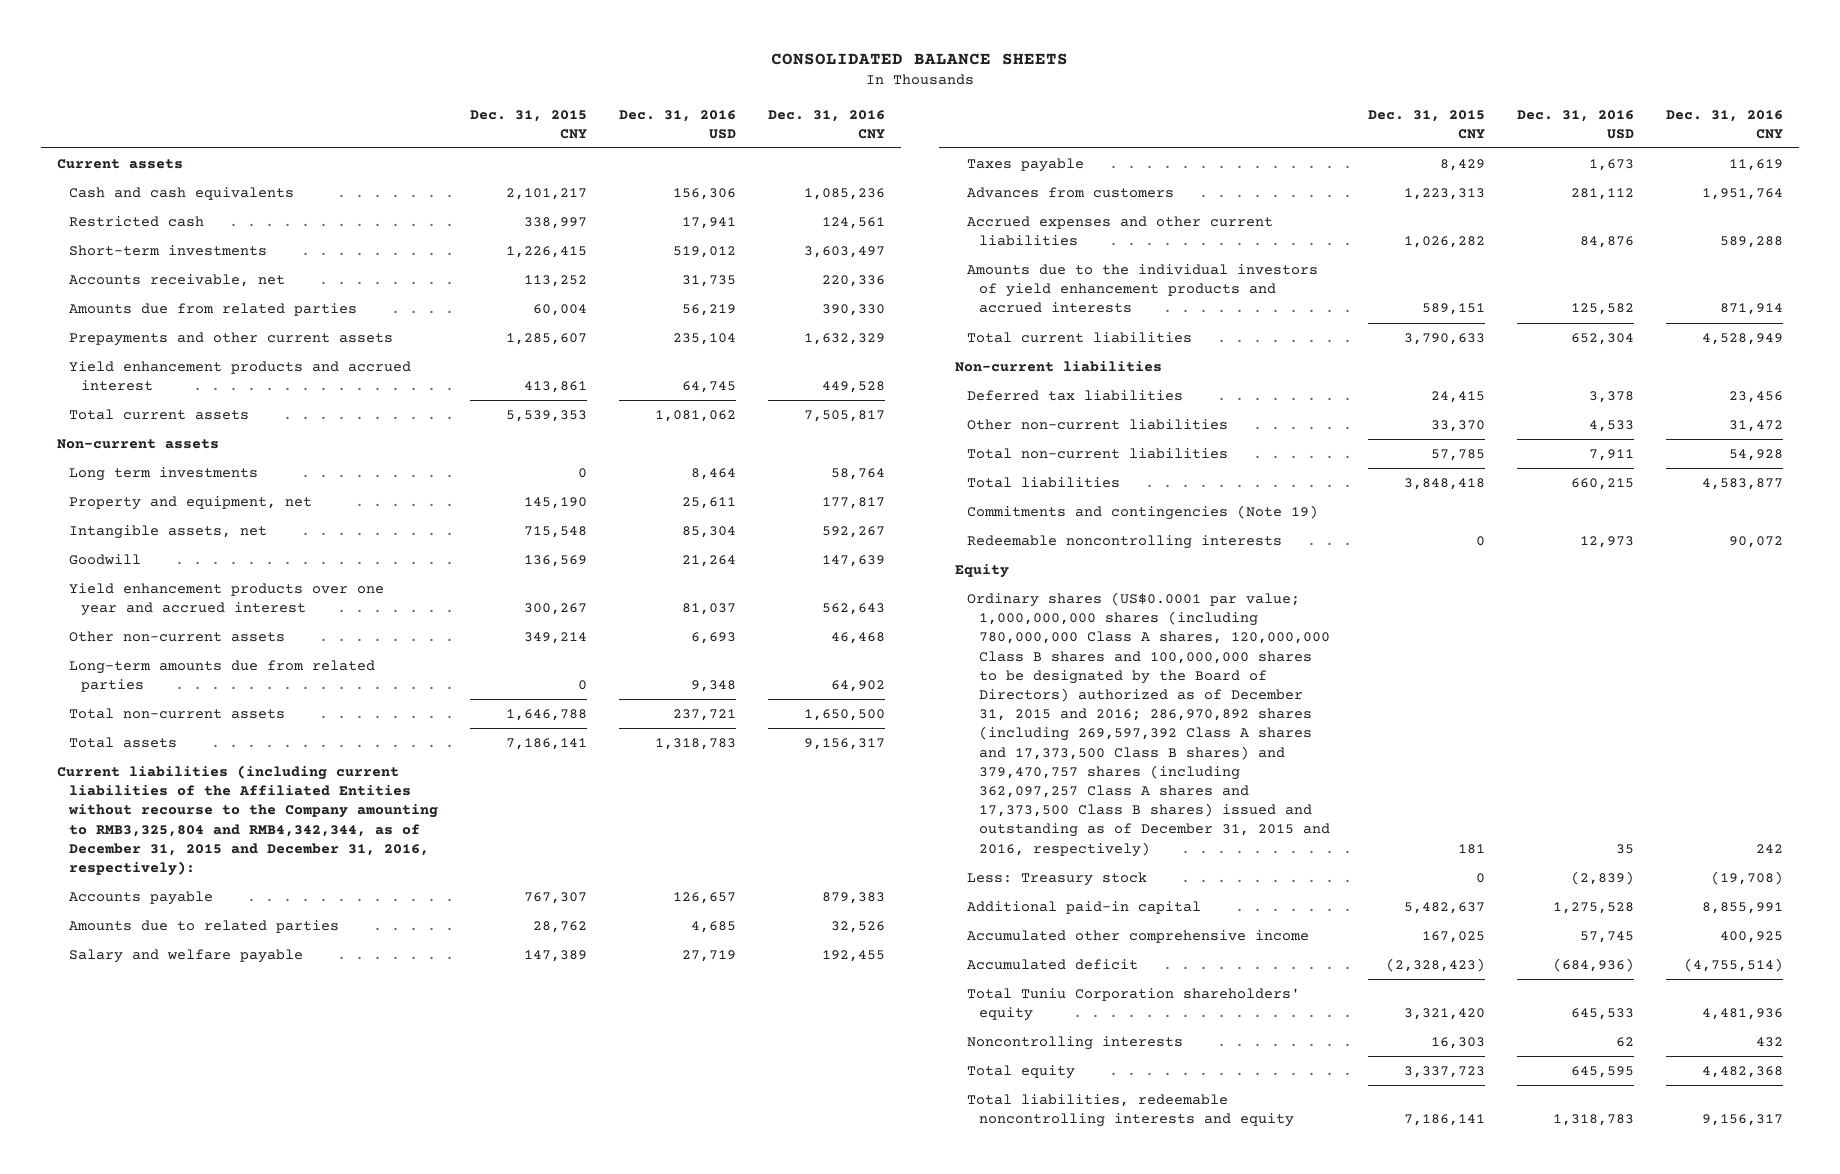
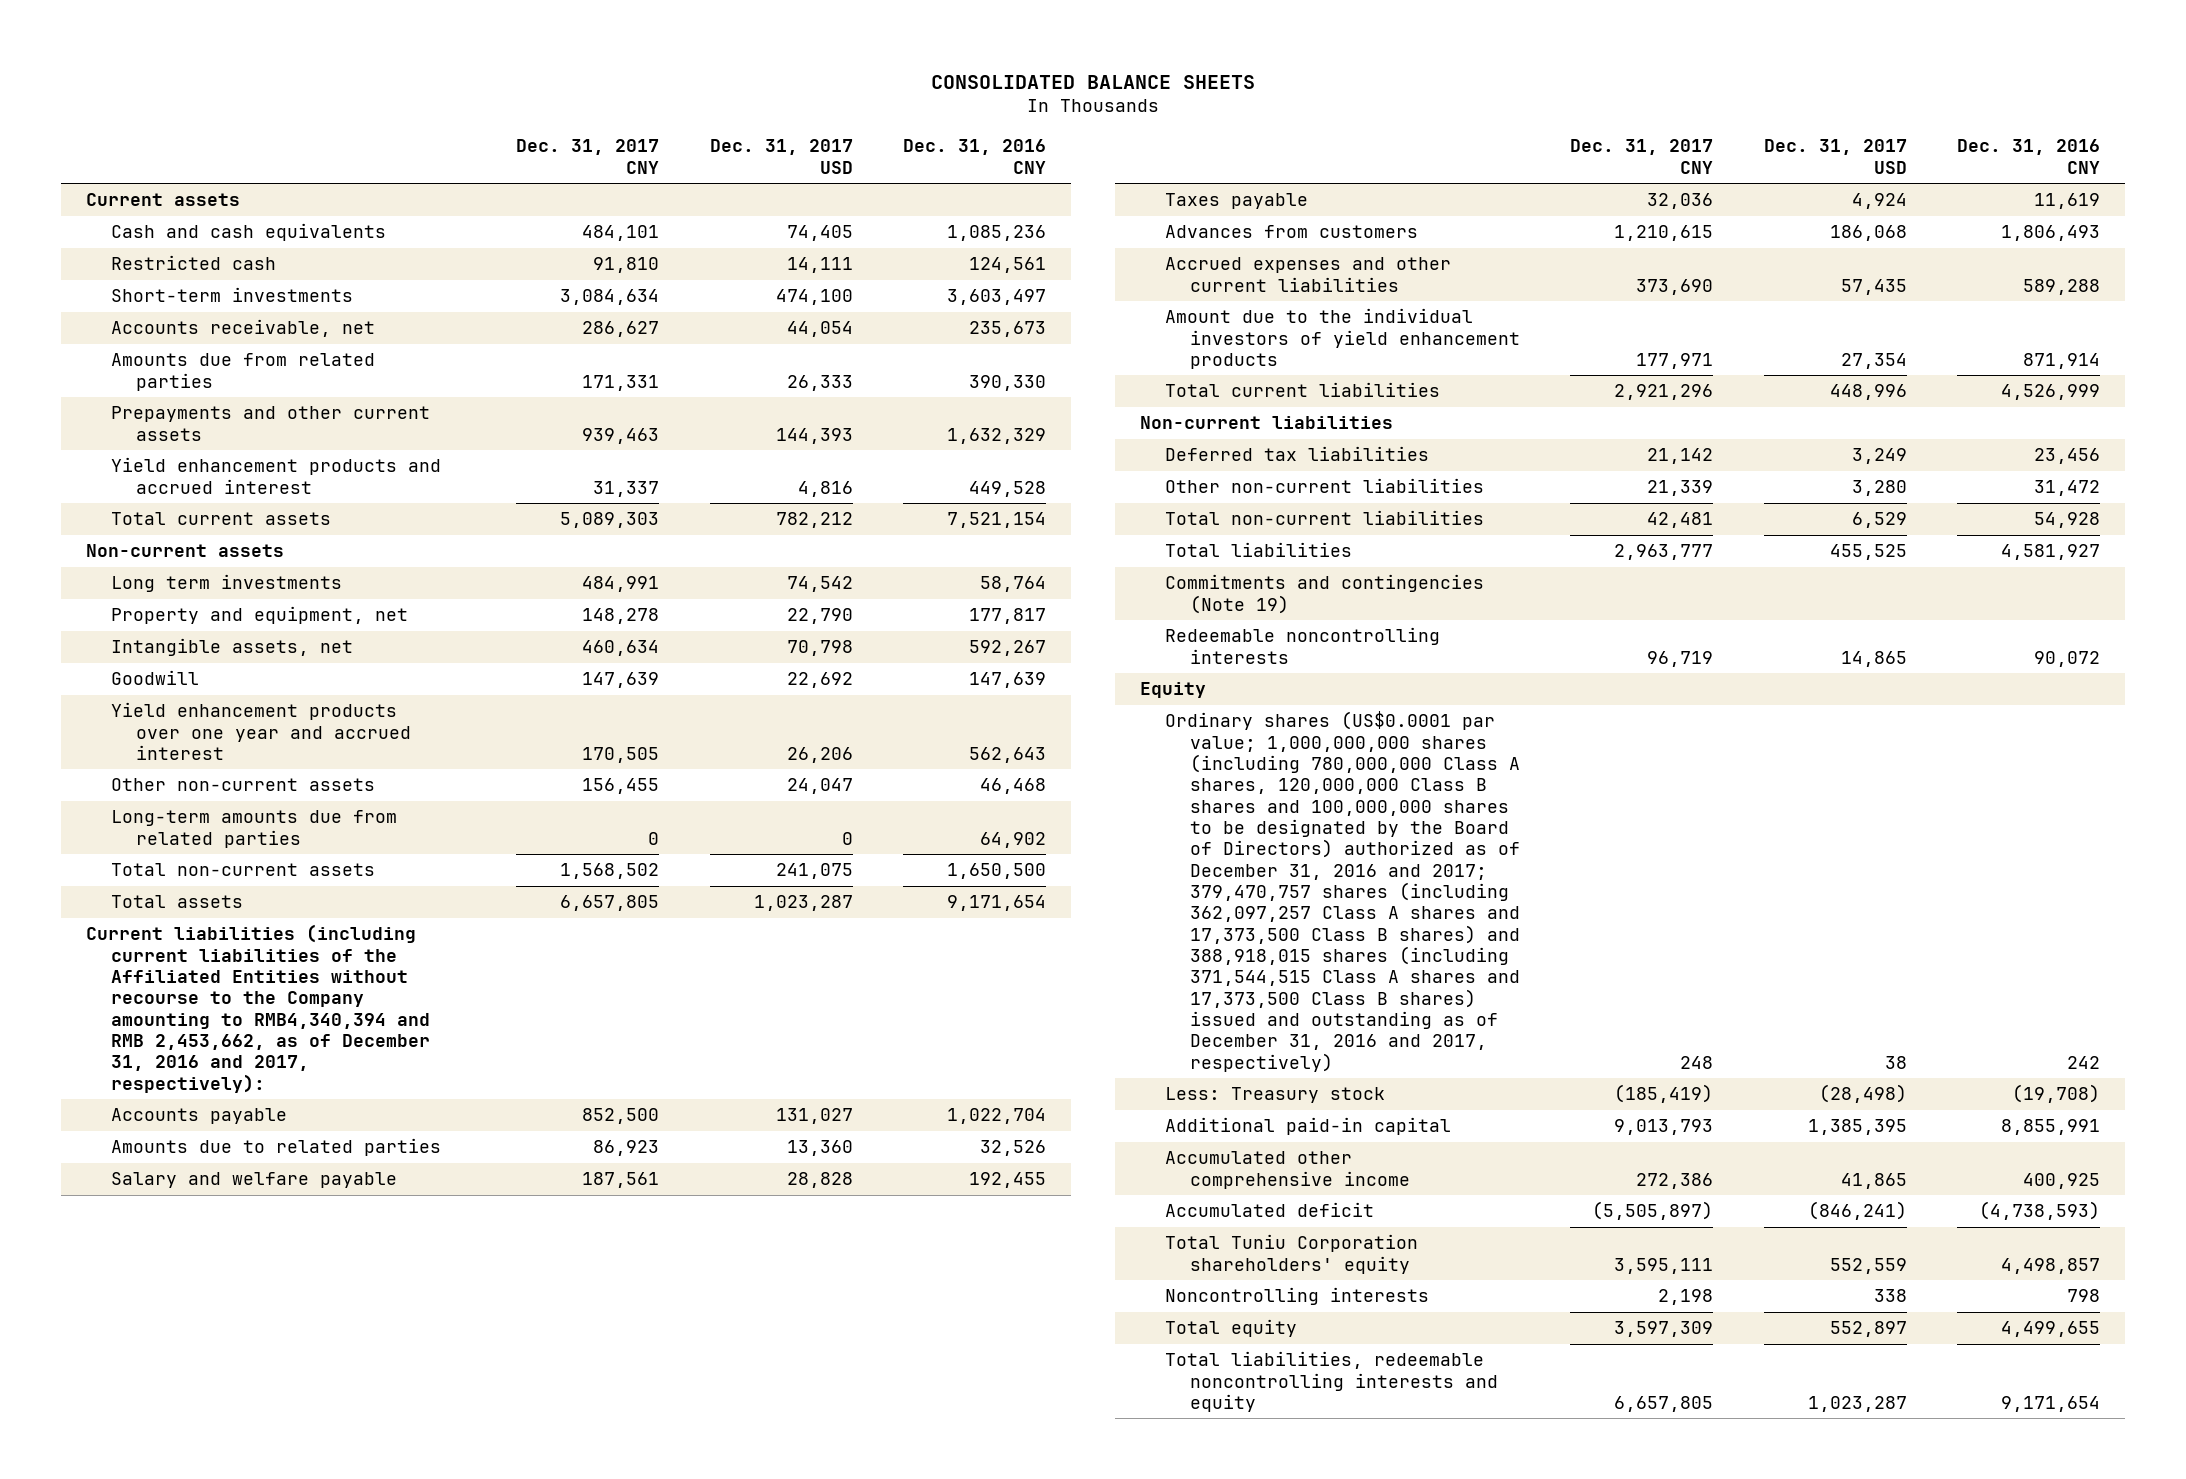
[469,109,587,139] Dec. 31, 2015 CNY -> none
[618,109,736,139] Dec. 31, 2016 USD -> none
none -> [516,139,660,174] Dec. 31, 2017 CNY
none -> [709,139,853,174] Dec. 31, 2017 USD
[821,275,885,288] 220,336 -> [968,321,1046,338] 235,673
[803,410,885,423] 7,505,817 -> [946,512,1046,529] 7,521,154
[803,738,885,751] 9,156,317 -> [946,895,1046,912] 9,171,654
[56,765,438,877] Current liabilities (including current liabilities of the Affiliated Entities without recourse to the Company amounting to RMB3,325,804 and RMB4,342,344, as of December 31, 2015 and December 31, 2016, respectively): -> [86,924,431,1093] Current liabilities (including current liabilities of the Affiliated Entities without recourse to the Company amounting to RMB4,340,394 and RMB 2,453,662, as of December 31, 2016 and 2017, respectively):
[821,892,885,905] 879,383 -> [946,1108,1046,1125] 1,022,704
[1702,188,1784,201] 1,951,764 -> [2000,225,2100,242] 1,806,493
[967,264,1319,314] Amounts due to the individual investors of yield enhancement products and accrued interests -> [1165,308,1520,370] Amount due to the individual investors of yield enhancement products
[1702,333,1784,346] 4,528,949 -> [2000,384,2100,401] 4,526,999
[1702,478,1784,491] 4,583,877 -> [2000,544,2100,561] 4,581,927
[967,592,1331,857] Ordinary shares (US$0.0001 par value; 1,000,000,000 shares (including 780,000,000 Class A shares, 120,000,000 Class B shares and 100,000,000 shares to be designated by the Board of Directors) authorized as of December 31, 2015 and 2016; 286,970,892 shares (including 269,597,392 Class A shares and 17,373,500 Class B shares) and 379,470,757 shares (including 362,097,257 Class A shares and 17,373,500 Class B shares) issued and outstanding as of December 31, 2015 and 2016, respectively) -> [1165,711,1520,1072] Ordinary shares (US$0.0001 par value; 1,000,000,000 shares (including 780,000,000 Class A shares, 120,000,000 Class B shares and 100,000,000 shares to be designated by the Board of Directors) authorized as of December 31, 2016 and 2017; 379,470,757 shares (including 362,097,257 Class A shares and 17,373,500 Class B shares) and 388,918,015 shares (including 371,544,515 Class A shares and 17,373,500 Class B shares) issued and outstanding as of December 31, 2016 and 2017, respectively)
[1684,958,1784,973] (4,755,514) -> [1978,1201,2100,1221] (4,738,593)
[1702,1008,1784,1021] 4,481,936 -> [2000,1257,2100,1274] 4,498,857
[1756,1037,1784,1048] 432 -> [2066,1289,2100,1303] 798
[1702,1066,1784,1079] 4,482,368 -> [2000,1321,2100,1338] 4,499,655
[1702,1114,1784,1127] 9,156,317 -> [2000,1396,2100,1413] 9,171,654

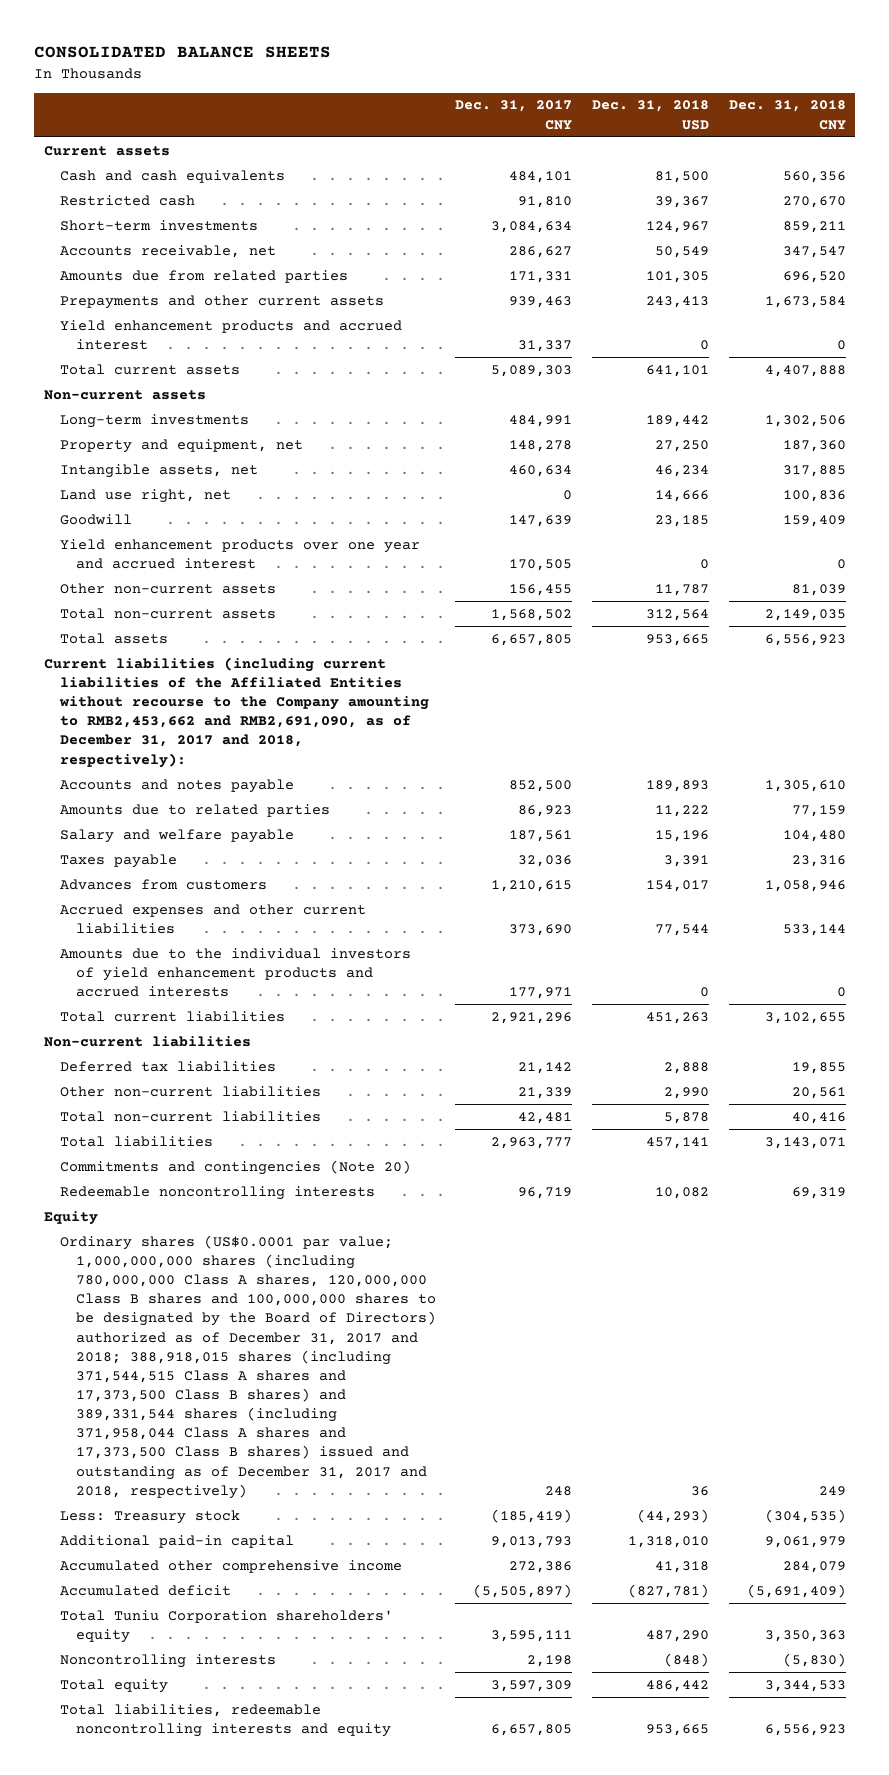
[709,139,853,174] Dec. 31, 2017 USD -> none
[902,139,1046,174] Dec. 31, 2016 CNY -> none
none -> [591,100,709,130] Dec. 31, 2018 USD
none -> [728,100,846,130] Dec. 31, 2018 CNY
[111,574,343,593] Long term investments -> [59,413,249,428] Long-term investments
none -> [59,488,231,503] Land use right, net
[111,810,398,848] Long-term amounts due from related parties -> none
[86,924,431,1093] Current liabilities (including current liabilities of the Affiliated Entities without recourse to the Company amounting to RMB4,340,394 and RMB 2,453,662, as of December 31, 2016 and 2017, respectively): -> [43,656,429,768] Current liabilities (including current liabilities of the Affiliated Entities without recourse to the Company amounting to RMB2,453,662 and RMB2,691,090, as of December 31, 2017 and 2018, respectively):
[111,1108,288,1125] Accounts payable -> [59,778,294,793] Accounts and notes payable
[1165,308,1520,370] Amount due to the individual investors of yield enhancement products -> [59,947,411,998] Amounts due to the individual investors of yield enhancement products and accrued interests
[1165,574,1485,614] Commitments and contingencies (Note 19) -> [59,1159,411,1175] Commitments and contingencies (Note 20)
[1165,711,1520,1072] Ordinary shares (US$0.0001 par value; 1,000,000,000 shares (including 780,000,000 Class A shares, 120,000,000 Class B shares and 100,000,000 shares to be designated by the Board of Directors) authorized as of December 31, 2016 and 2017; 379,470,757 shares (including 362,097,257 Class A shares and 17,373,500 Class B shares) and 388,918,015 shares (including 371,544,515 Class A shares and 17,373,500 Class B shares) issued and outstanding as of December 31, 2016 and 2017, respectively) -> [59,1234,436,1499] Ordinary shares (US$0.0001 par value; 1,000,000,000 shares (including 780,000,000 Class A shares, 120,000,000 Class B shares and 100,000,000 shares to be designated by the Board of Directors) authorized as of December 31, 2017 and 2018; 388,918,015 shares (including 371,544,515 Class A shares and 17,373,500 Class B shares) and 389,331,544 shares (including 371,958,044 Class A shares and 17,373,500 Class B shares) issued and outstanding as of December 31, 2017 and 2018, respectively)

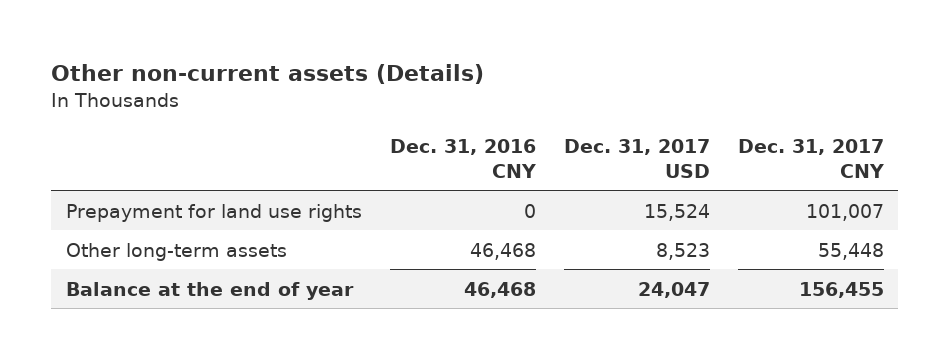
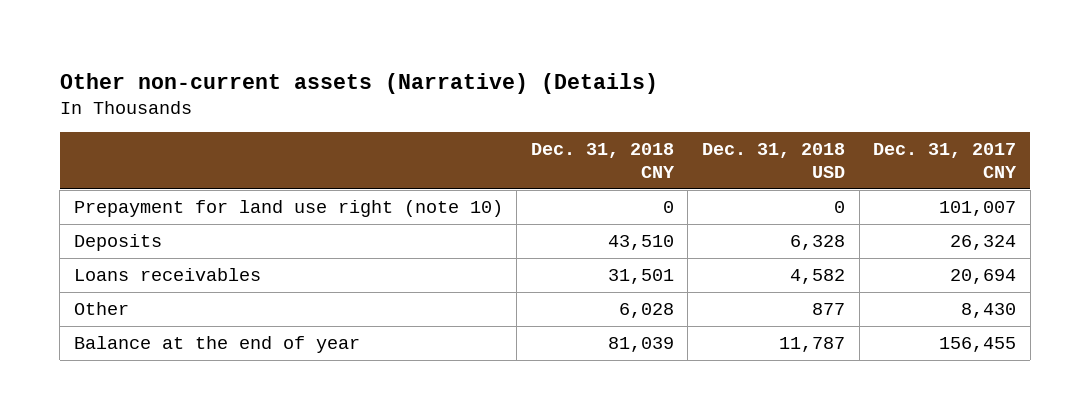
[51,64,485,85] Other non-current assets (Details) -> [59,72,658,94] Other non-current assets (Narrative) (Details)
[389,139,536,178] Dec. 31, 2016 CNY -> none
[564,139,711,178] Dec. 31, 2017 USD -> none
none -> [530,143,675,178] Dec. 31, 2018 CNY
none -> [702,143,846,178] Dec. 31, 2018 USD
[65,203,362,222] Prepayment for land use rights -> [73,200,503,218] Prepayment for land use right (note 10)
none -> [73,234,162,252] Deposits
none -> [73,268,261,282] Loans receivables
[65,242,287,261] Other long-term assets -> [73,302,129,316] Other
[818,242,885,260] 55,448 -> [961,303,1017,319] 8,430

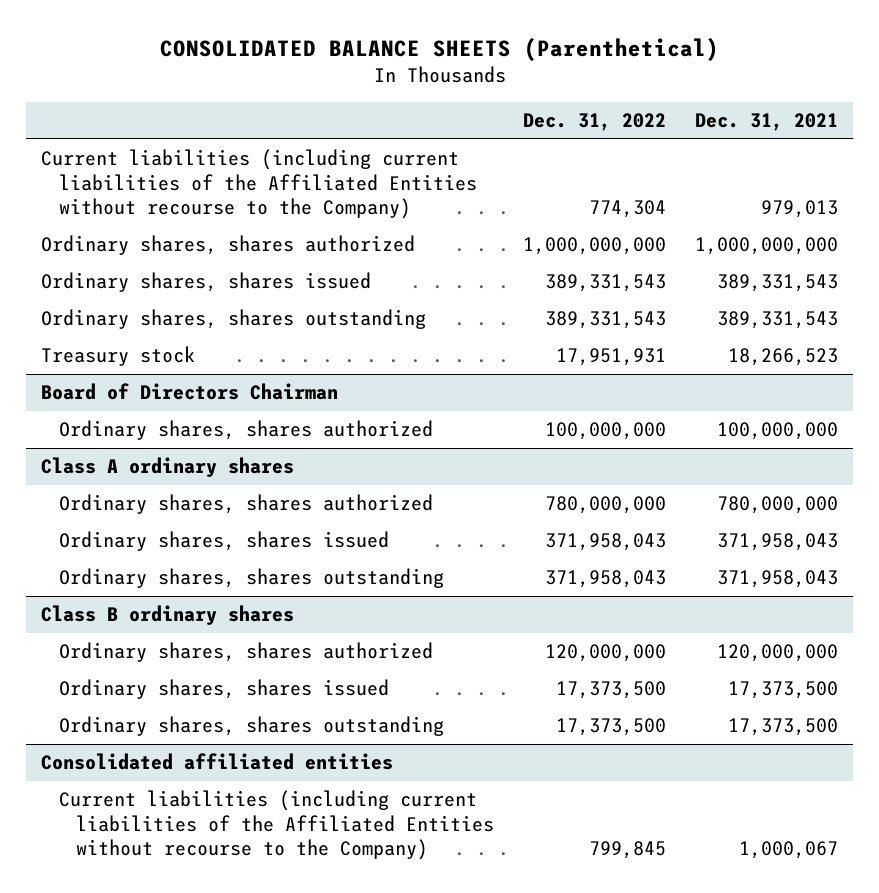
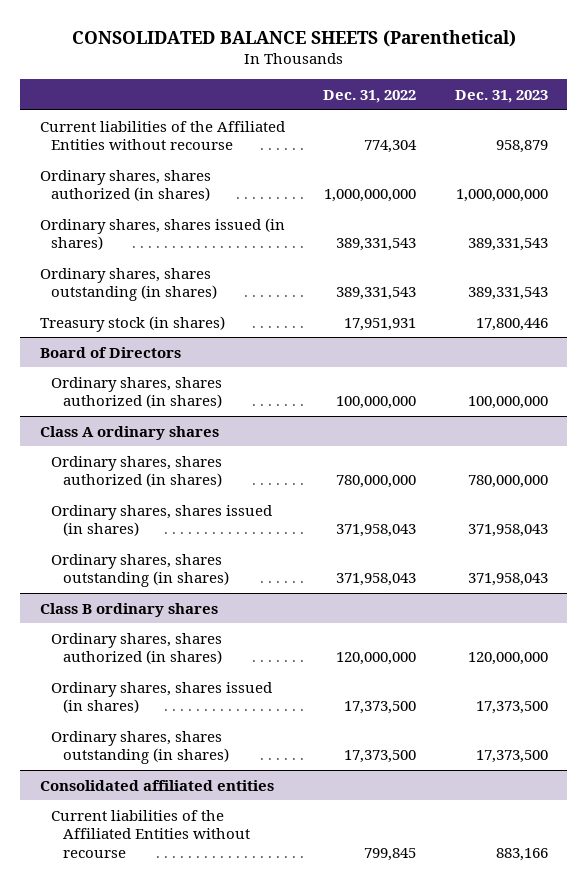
[695,113,839,132] Dec. 31, 2021 -> none
none -> [454,89,548,103] Dec. 31, 2023
[40,149,477,220] Current liabilities (including current liabilities of the Affiliated Entities without recourse to the Company) -> [39,120,285,151] Current liabilities of the Affiliated Entities without recourse
[40,235,415,256] Ordinary shares, shares authorized -> [39,169,211,202] Ordinary shares, shares authorized (in shares)
[40,272,371,293] Ordinary shares, shares issued -> [39,217,285,251] Ordinary shares, shares issued (in shares)
[40,309,426,330] Ordinary shares, shares outstanding -> [39,267,218,302] Ordinary shares, shares outstanding (in shares)
[40,346,195,367] Treasury stock -> [39,315,225,332] Treasury stock (in shares)
[40,383,338,401] Board of Directors Chairman -> [39,346,181,358] Board of Directors
[58,420,433,441] Ordinary shares, shares authorized -> [51,376,223,409] Ordinary shares, shares authorized (in shares)
[58,494,433,515] Ordinary shares, shares authorized -> [51,455,223,488] Ordinary shares, shares authorized (in shares)
[58,531,389,552] Ordinary shares, shares issued -> [51,504,273,537] Ordinary shares, shares issued (in shares)
[58,568,444,589] Ordinary shares, shares outstanding -> [51,553,230,588] Ordinary shares, shares outstanding (in shares)
[58,642,433,663] Ordinary shares, shares authorized -> [51,632,223,665] Ordinary shares, shares authorized (in shares)
[58,679,389,700] Ordinary shares, shares issued -> [51,681,273,714] Ordinary shares, shares issued (in shares)
[58,716,444,737] Ordinary shares, shares outstanding -> [51,730,230,765] Ordinary shares, shares outstanding (in shares)
[58,790,495,861] Current liabilities (including current liabilities of the Affiliated Entities without recourse to the Company) -> [51,809,251,859] Current liabilities of the Affiliated Entities without recourse

